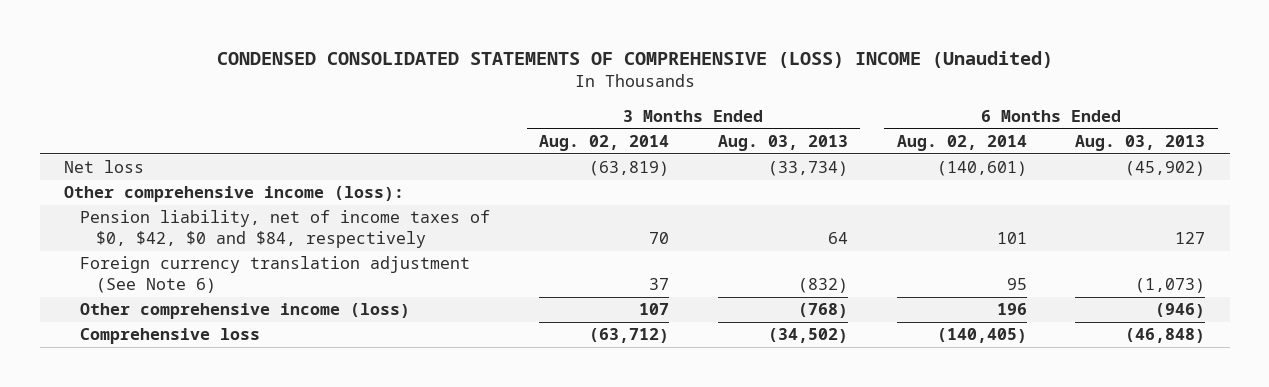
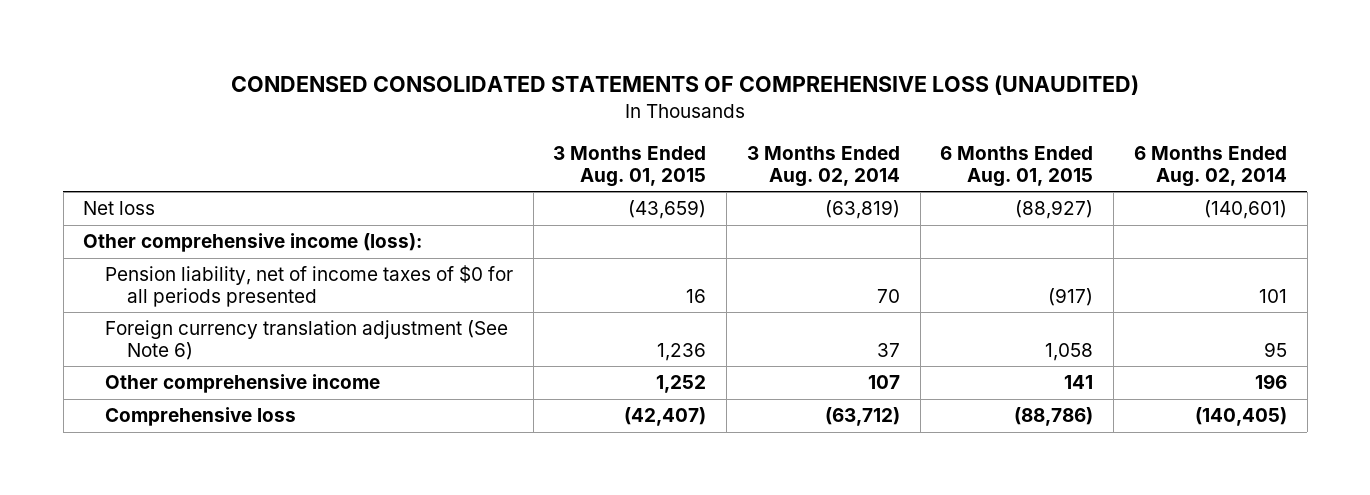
[216,50,1053,68] CONDENSED CONSOLIDATED STATEMENTS OF COMPREHENSIVE (LOSS) INCOME (Unaudited) -> [231,75,1140,96] CONDENSED CONSOLIDATED STATEMENTS OF COMPREHENSIVE LOSS (UNAUDITED)
[717,134,848,151] Aug. 03, 2013 -> none
[1075,134,1206,151] Aug. 03, 2013 -> none
none -> [553,145,707,187] 3 Months Ended Aug. 01, 2015
none -> [940,145,1094,187] 6 Months Ended Aug. 01, 2015
[80,210,491,249] Pension liability, net of income taxes of $0, $42, $0 and $84, respectively -> [104,265,513,307] Pension liability, net of income taxes of $0 for all periods presented
[80,303,411,320] Other comprehensive income (loss) -> [104,374,380,394] Other comprehensive income

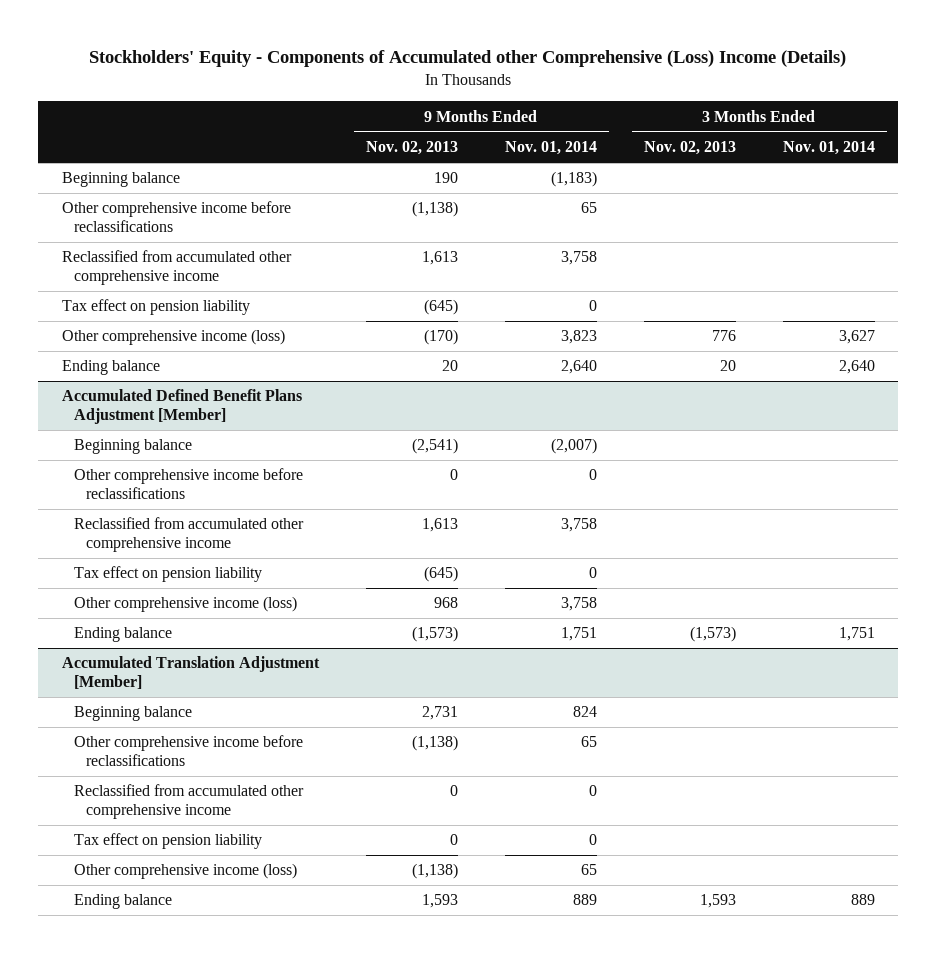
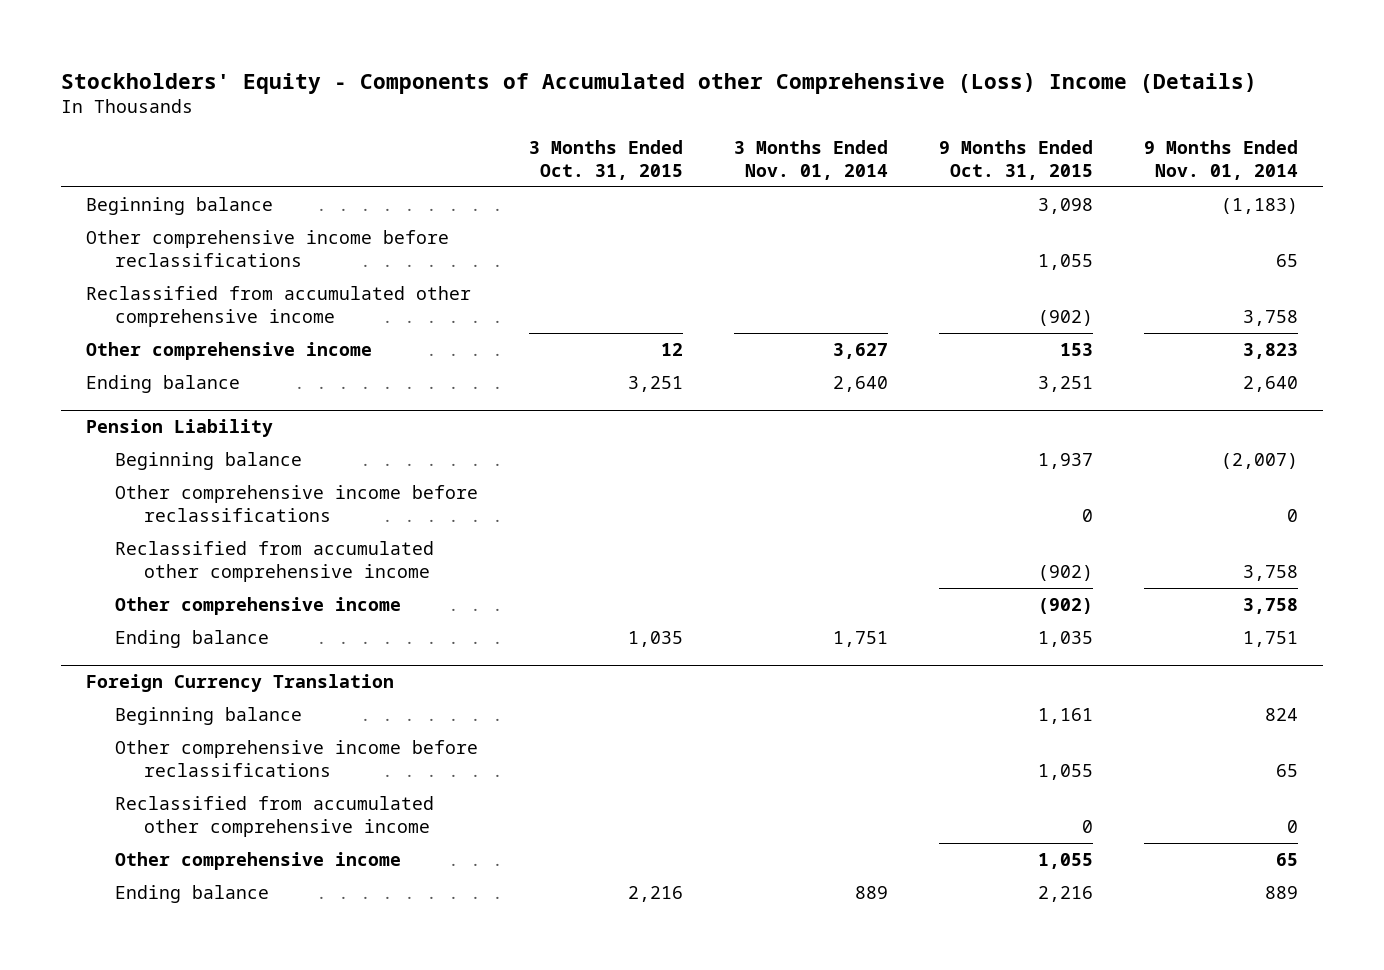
[365,141,458,156] Nov. 02, 2013 -> none
[643,141,736,156] Nov. 02, 2013 -> none
none -> [528,139,683,180] 3 Months Ended Oct. 31, 2015
none -> [938,139,1093,180] 9 Months Ended Oct. 31, 2015
[61,299,250,316] Tax effect on pension liability -> none
[61,329,285,346] Other comprehensive income (loss) -> [86,341,373,360] Other comprehensive income
[61,389,302,425] Accumulated Defined Benefit Plans Adjustment [Member] -> none
none -> [86,419,274,438] Pension Liability
[74,566,263,583] Tax effect on pension liability -> none
[74,596,298,613] Other comprehensive income (loss) -> [114,596,401,615] Other comprehensive income
[61,656,320,690] Accumulated Translation Adjustment [Member] -> none
none -> [86,674,395,693] Foreign Currency Translation
[74,833,263,850] Tax effect on pension liability -> none
[74,863,298,880] Other comprehensive income (loss) -> [114,851,401,870] Other comprehensive income

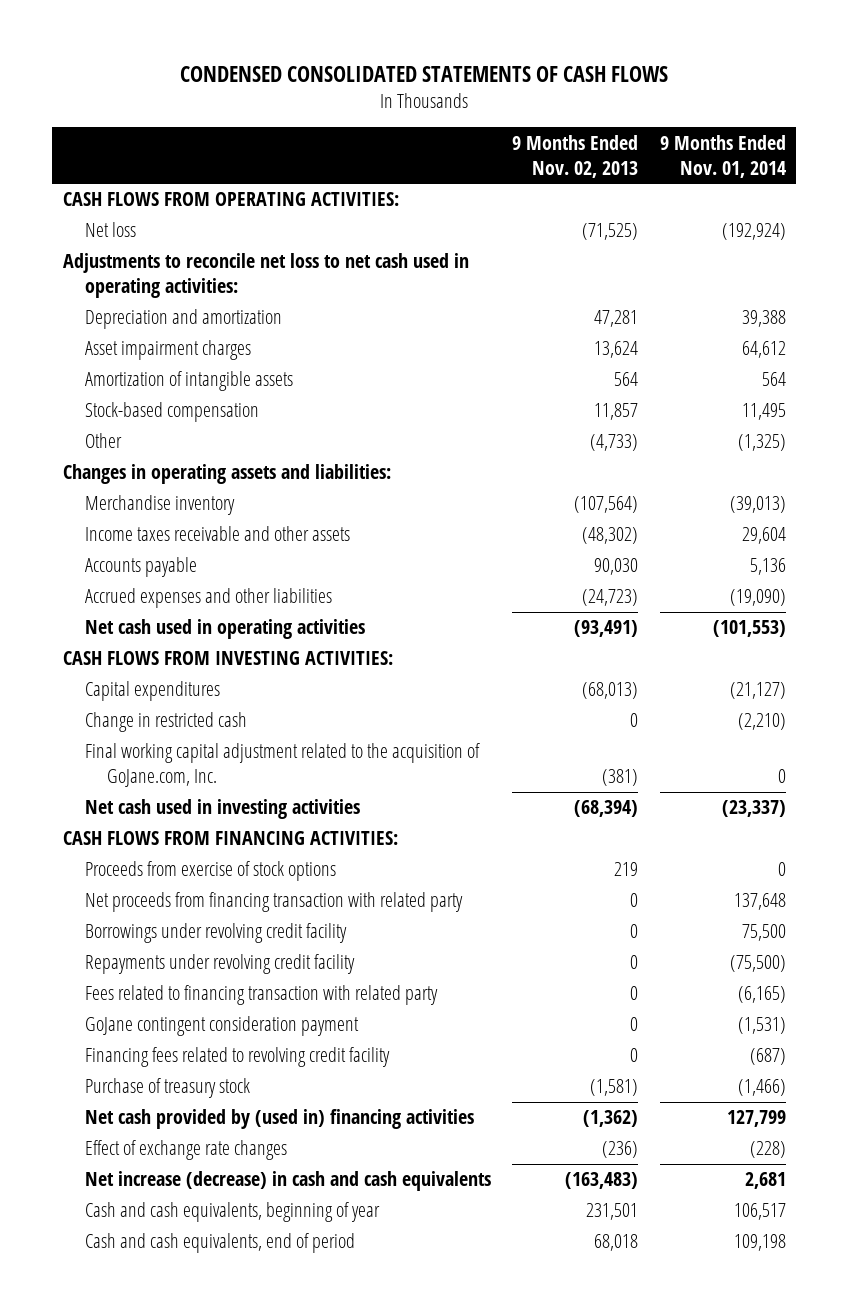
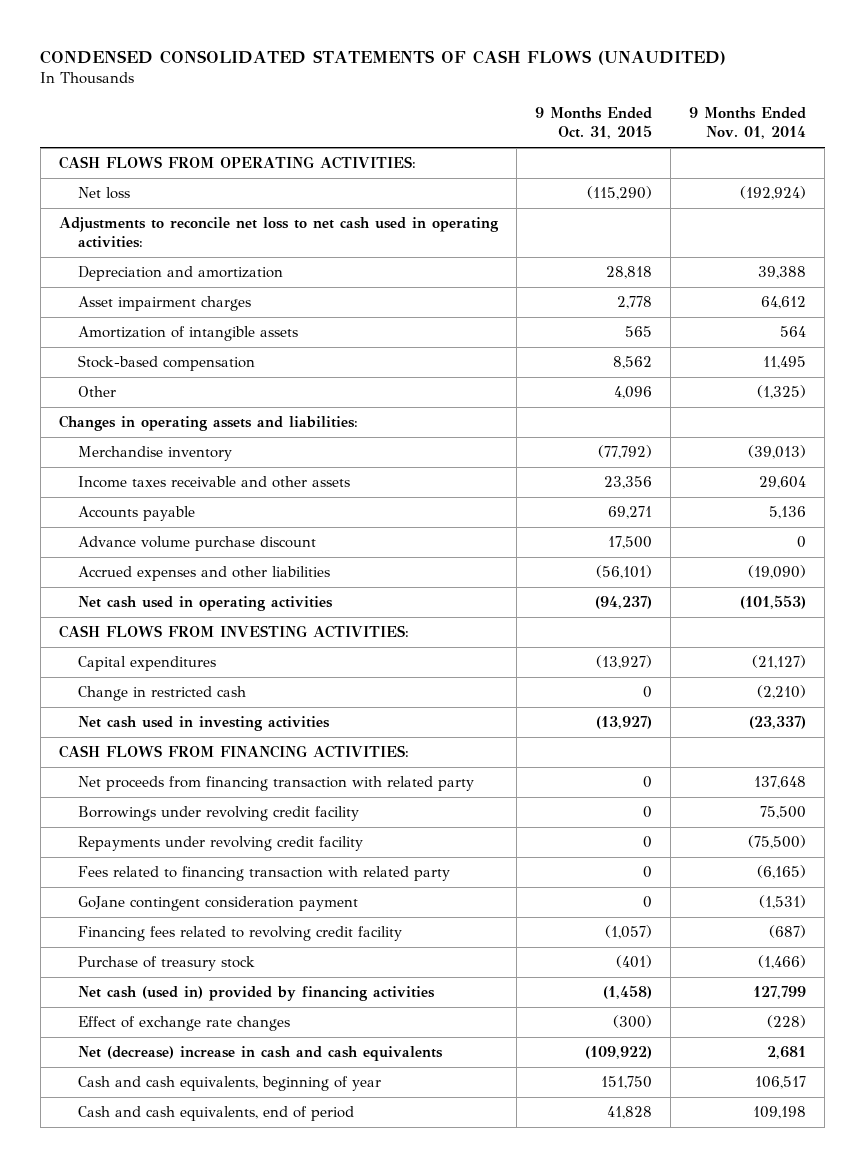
[180,65,669,82] CONDENSED CONSOLIDATED STATEMENTS OF CASH FLOWS -> [40,50,727,66] CONDENSED CONSOLIDATED STATEMENTS OF CASH FLOWS (UNAUDITED)
[512,134,639,178] 9 Months Ended Nov. 02, 2013 -> none
none -> [535,106,653,140] 9 Months Ended Oct. 31, 2015
none -> [78,536,317,552] Advance volume purchase discount
[85,743,481,788] Final working capital adjustment related to the acquisition of GoJane.com, Inc. -> none
[85,861,337,882] Proceeds from exercise of stock options -> none
[85,1109,475,1130] Net cash provided by (used in) financing activities -> [78,986,436,1002] Net cash (used in) provided by financing activities
[85,1171,492,1192] Net increase (decrease) in cash and cash equivalents -> [78,1046,444,1062] Net (decrease) increase in cash and cash equivalents

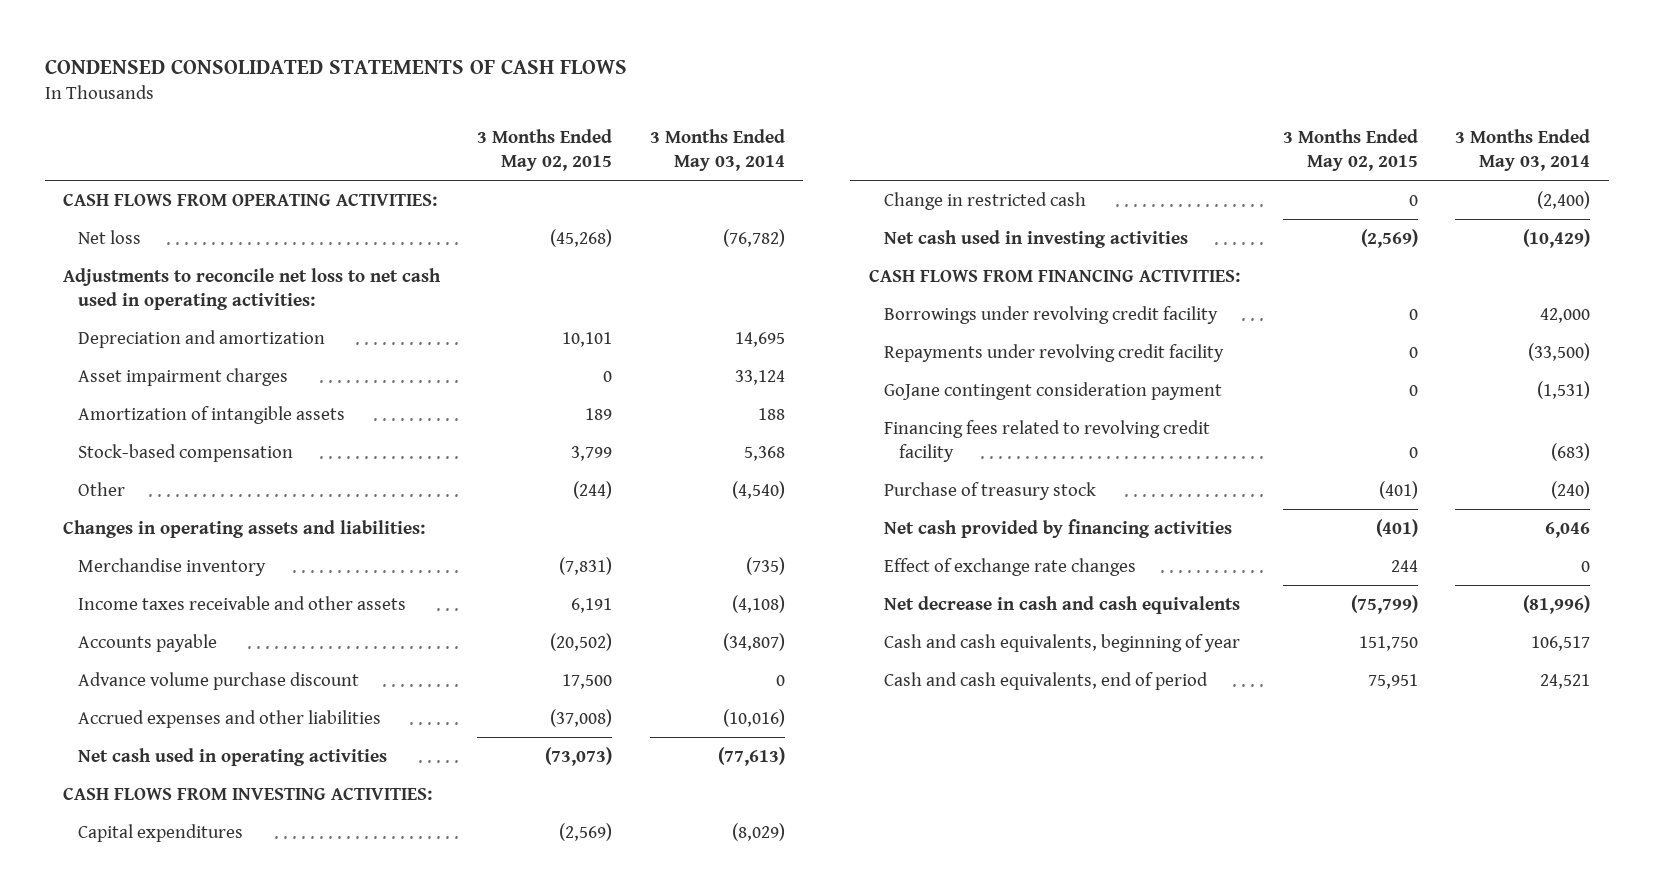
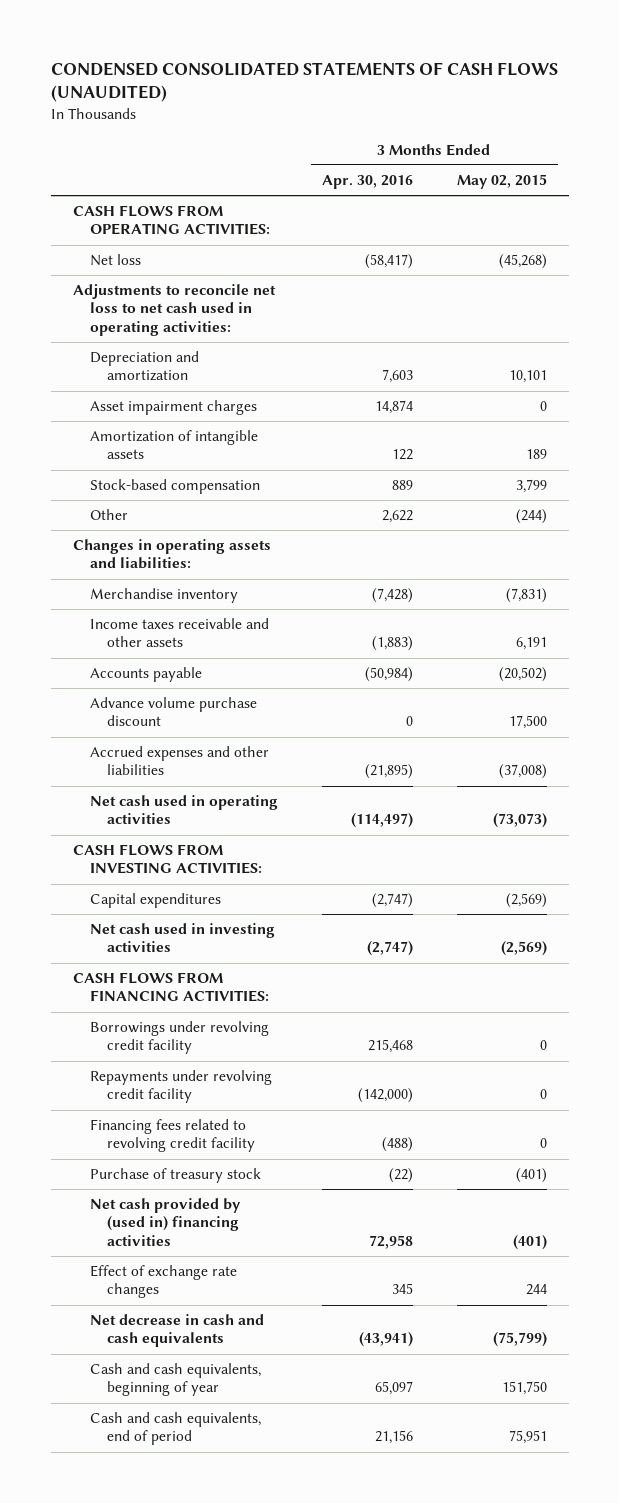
[44,58,627,74] CONDENSED CONSOLIDATED STATEMENTS OF CASH FLOWS -> [50,61,558,103] CONDENSED CONSOLIDATED STATEMENTS OF CASH FLOWS (UNAUDITED)
[649,128,785,172] 3 Months Ended May 03, 2014 -> none
none -> [321,175,413,190] Apr. 30, 2016
[883,191,1086,210] Change in restricted cash -> none
[883,381,1222,400] GoJane contingent consideration payment -> none
[883,518,1232,538] Net cash provided by financing activities -> [89,1198,241,1246] Net cash provided by (used in) financing activities

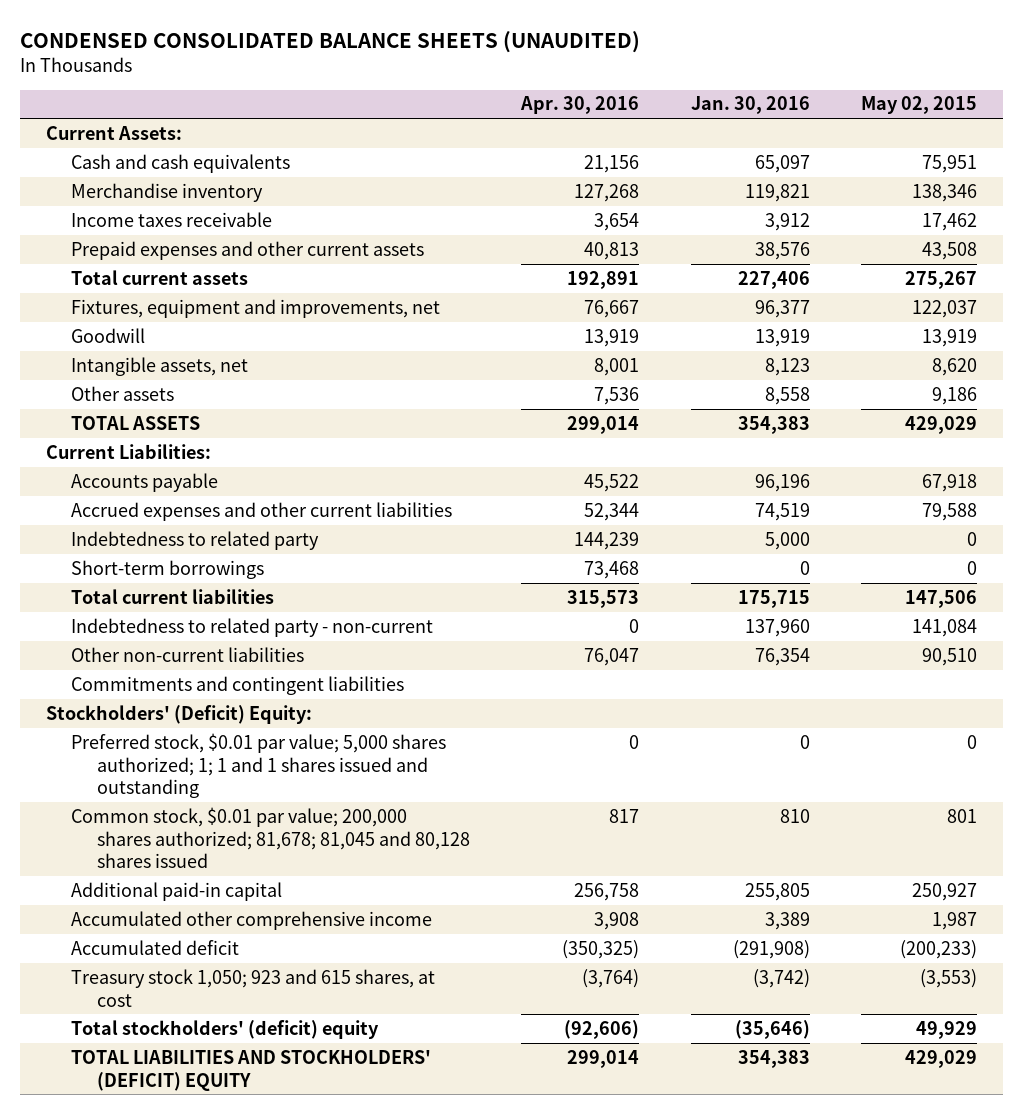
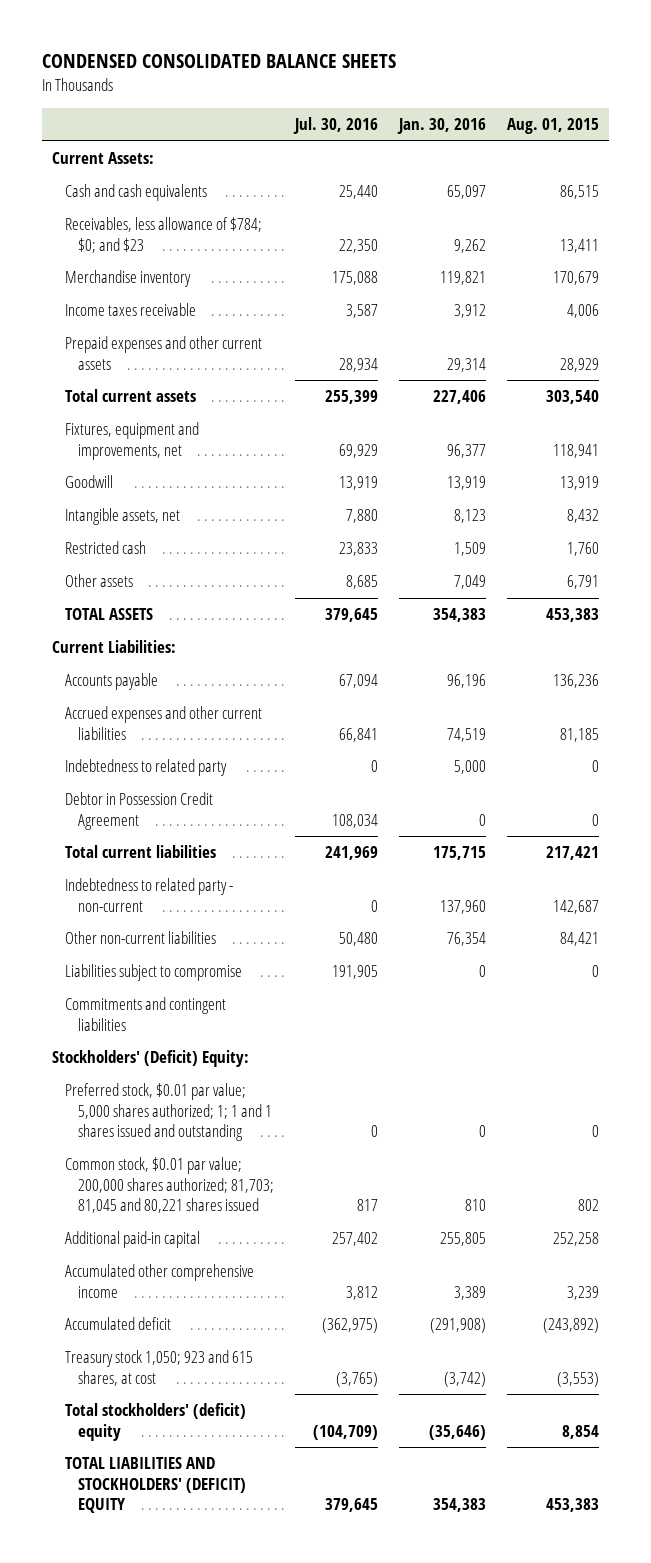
[20,30,641,53] CONDENSED CONSOLIDATED BALANCE SHEETS (UNAUDITED) -> [42,54,397,69] CONDENSED CONSOLIDATED BALANCE SHEETS
[520,96,640,115] Apr. 30, 2016 -> none
[861,96,978,115] May 02, 2015 -> none
none -> [293,117,379,135] Jul. 30, 2016
none -> [506,118,599,135] Aug. 01, 2015
none -> [65,217,263,253] Receivables, less allowance of $784; $0; and $23
[754,241,810,260] 38,576 -> [446,357,486,372] 29,314
none -> [65,541,147,555] Restricted cash
[764,386,810,405] 8,558 -> [453,575,486,590] 7,049
[71,559,265,579] Short-term borrowings -> none
none -> [65,792,214,830] Debtor in Possession Credit Agreement
none -> [65,964,243,982] Liabilities subject to compromise
[71,806,470,869] Common stock, $0.01 par value; 200,000 shares authorized; 81,678; 81,045 and 80,128 shares issued -> [65,1157,275,1214] Common stock, $0.01 par value; 200,000 shares authorized; 81,703; 81,045 and 80,221 shares issued

